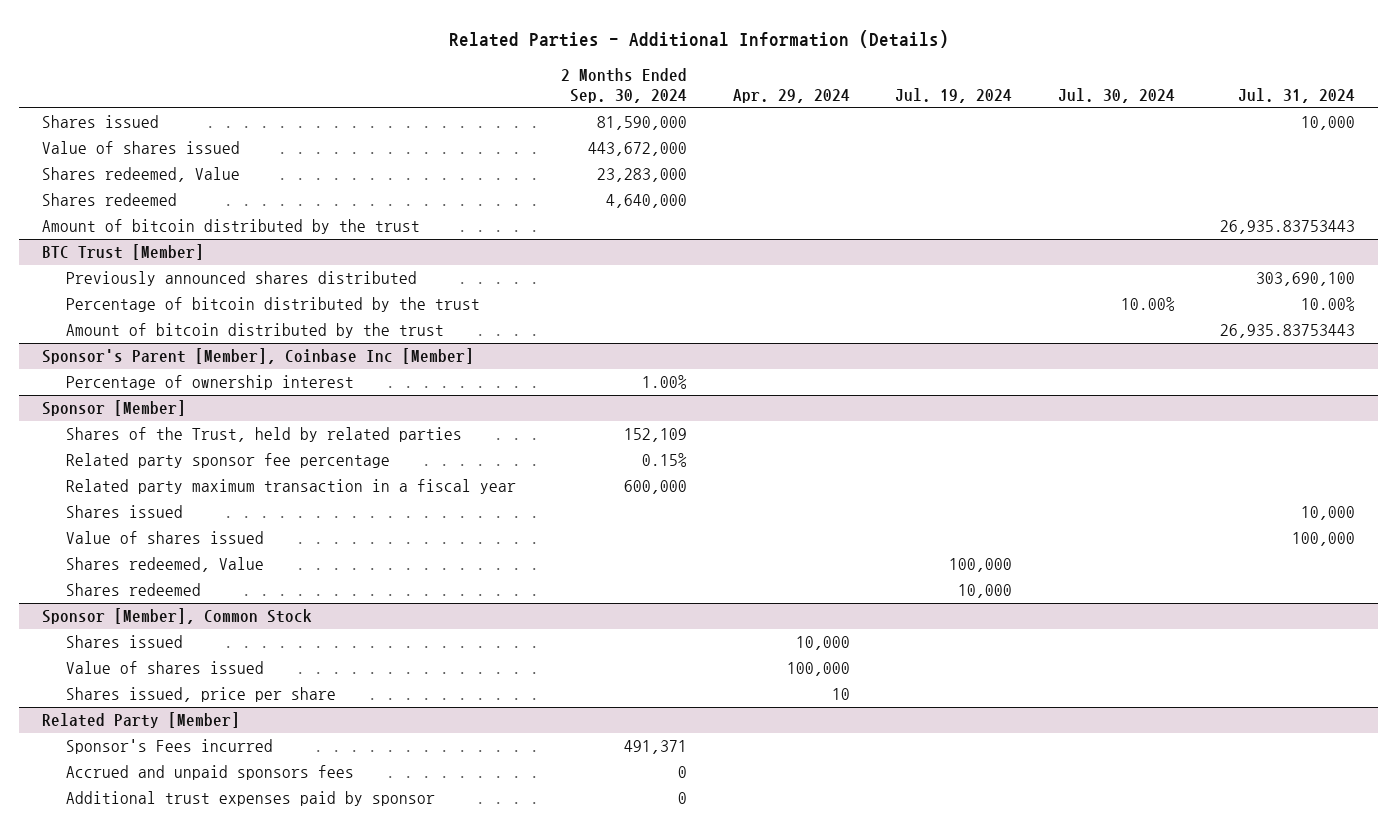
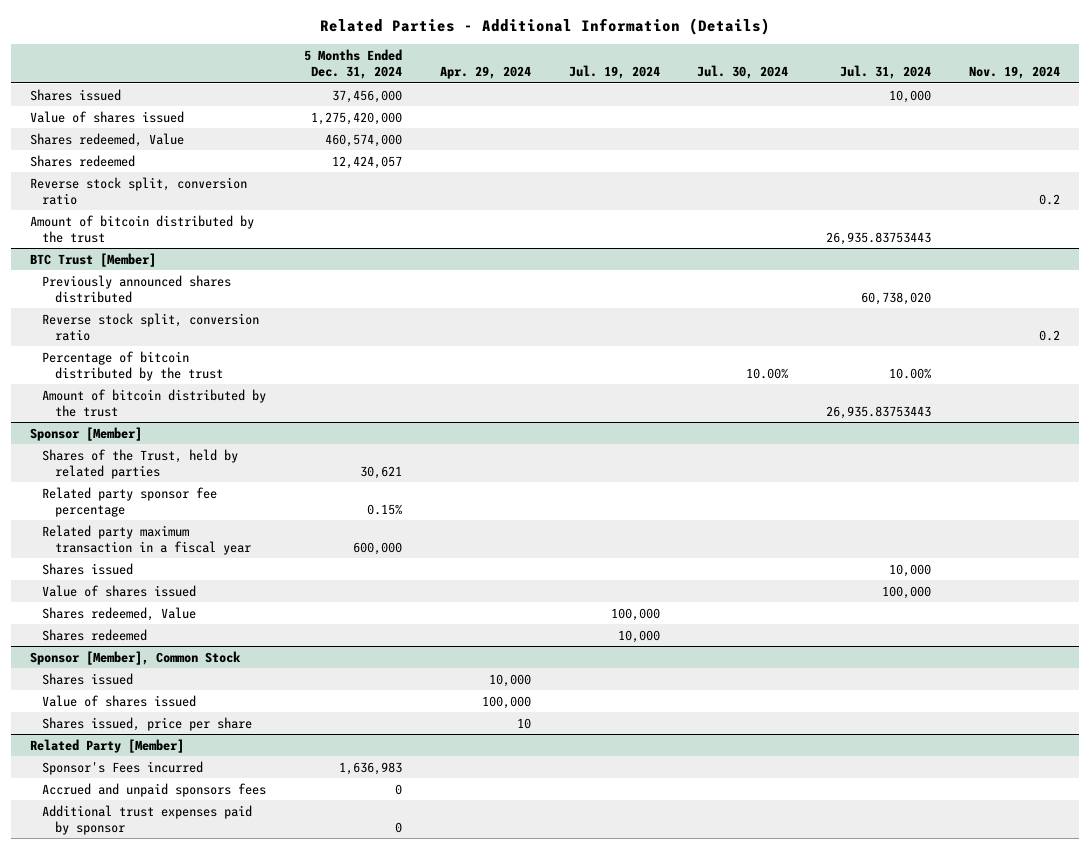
[561,67,688,104] 2 Months Ended Sep. 30, 2024 -> none
none -> [304,48,403,79] 5 Months Ended Dec. 31, 2024
none -> [968,65,1060,79] Nov. 19, 2024
none -> [29,176,247,205] Reverse stock split, conversion ratio
[1256,272,1356,287] 303,690,100 -> [861,291,932,305] 60,738,020
none -> [42,312,260,341] Reverse stock split, conversion ratio
[41,348,474,365] Sponsor's Parent [Member], Coinbase Inc [Member] -> none
[65,375,354,391] Percentage of ownership interest -> none

